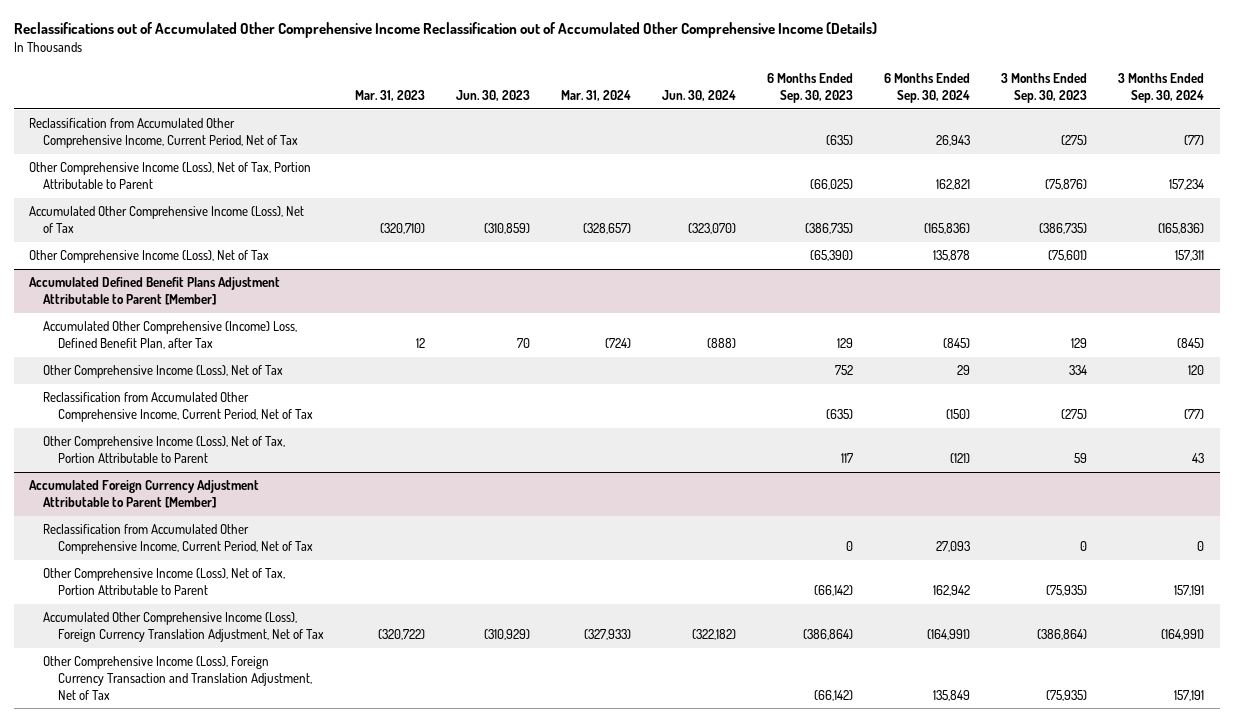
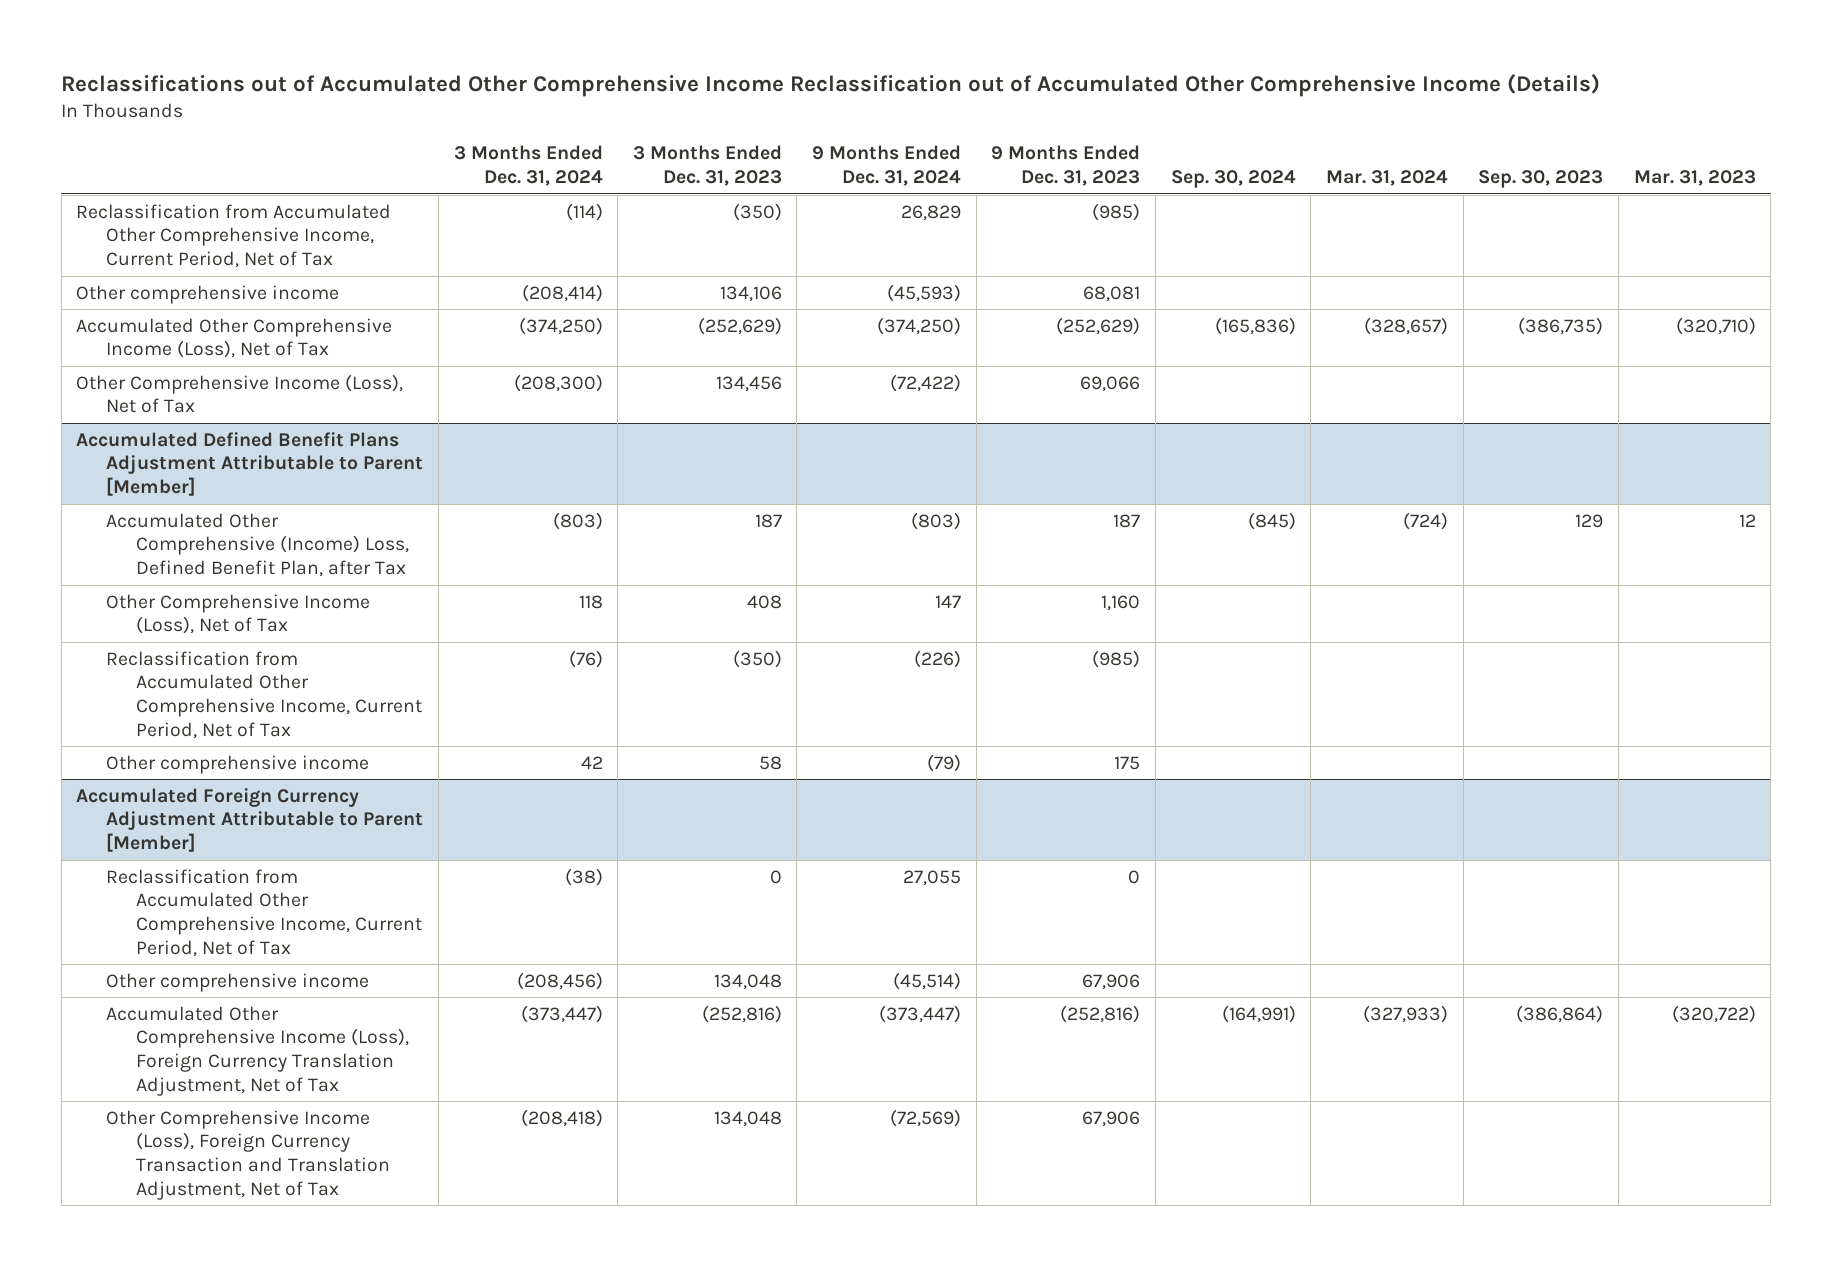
[455,89,530,101] Jun. 30, 2023 -> none
[661,89,736,101] Jun. 30, 2024 -> none
[766,73,853,103] 6 Months Ended Sep. 30, 2023 -> none
[884,73,971,103] 6 Months Ended Sep. 30, 2024 -> none
[1001,73,1088,103] 3 Months Ended Sep. 30, 2023 -> none
[1118,73,1205,103] 3 Months Ended Sep. 30, 2024 -> none
none -> [453,145,603,187] 3 Months Ended Dec. 31, 2024
none -> [632,145,782,187] 3 Months Ended Dec. 31, 2023
none -> [812,145,962,187] 9 Months Ended Dec. 31, 2024
none -> [991,145,1141,187] 9 Months Ended Dec. 31, 2023
none -> [1170,170,1296,189] Sep. 30, 2024
none -> [1478,170,1604,189] Sep. 30, 2023
[29,162,312,190] Other Comprehensive Income (Loss), Net of Tax, Portion Attributable to Parent -> [76,284,340,304] Other comprehensive income
[43,436,286,464] Other Comprehensive Income (Loss), Net of Tax, Portion Attributable to Parent -> [106,754,370,774] Other comprehensive income
[43,568,286,596] Other Comprehensive Income (Loss), Net of Tax, Portion Attributable to Parent -> [106,972,370,992] Other comprehensive income

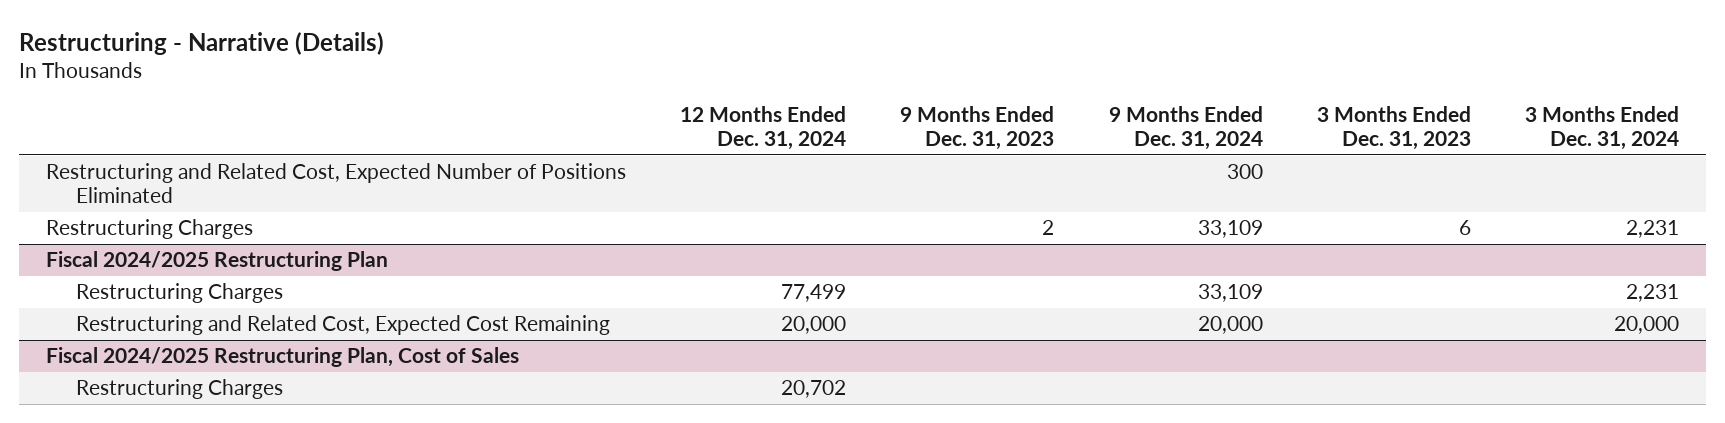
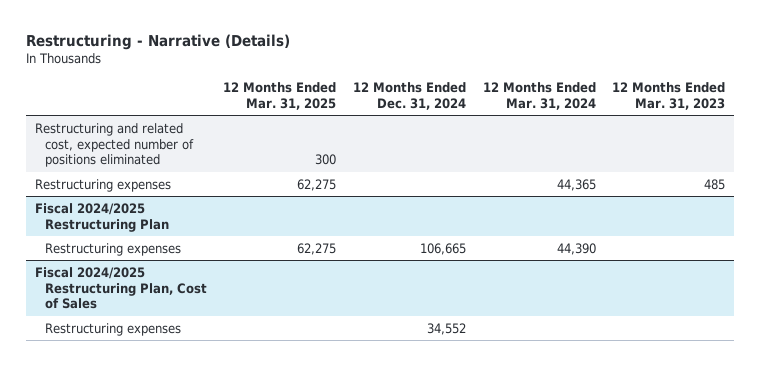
[900,105,1055,151] 9 Months Ended Dec. 31, 2023 -> none
[1108,105,1263,151] 9 Months Ended Dec. 31, 2024 -> none
[1317,105,1472,151] 3 Months Ended Dec. 31, 2023 -> none
[1525,105,1680,151] 3 Months Ended Dec. 31, 2024 -> none
none -> [223,82,337,110] 12 Months Ended Mar. 31, 2025
none -> [482,82,596,110] 12 Months Ended Mar. 31, 2024
none -> [612,82,726,110] 12 Months Ended Mar. 31, 2023
[45,163,626,204] Restructuring and Related Cost, Expected Number of Positions Eliminated -> [34,122,194,168] Restructuring and related cost, expected number of positions eliminated
[45,219,253,240] Restructuring Charges -> [34,178,171,192] Restructuring expenses
[76,315,611,336] Restructuring and Related Cost, Expected Cost Remaining -> none
[76,283,284,304] Restructuring Charges -> [44,242,181,256] Restructuring expenses
[781,284,847,303] 77,499 -> [420,242,467,255] 106,665
[76,379,284,400] Restructuring Charges -> [44,322,181,336] Restructuring expenses
[781,380,847,399] 20,702 -> [427,322,467,335] 34,552

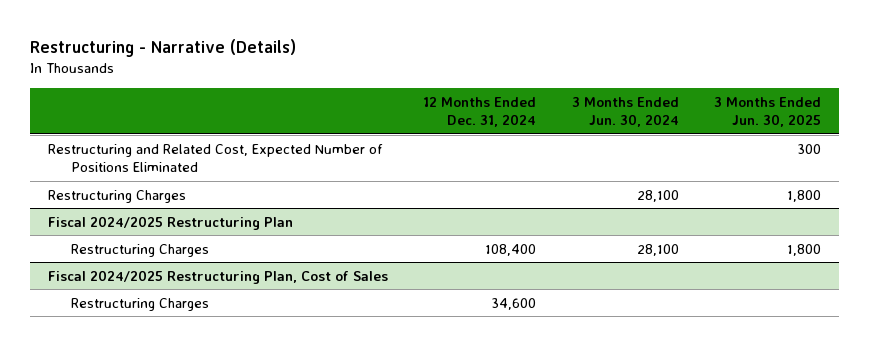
[223,82,337,110] 12 Months Ended Mar. 31, 2025 -> none
[482,82,596,110] 12 Months Ended Mar. 31, 2024 -> none
[612,82,726,110] 12 Months Ended Mar. 31, 2023 -> none
none -> [571,96,679,128] 3 Months Ended Jun. 30, 2024
none -> [714,96,822,128] 3 Months Ended Jun. 30, 2025
[34,122,194,168] Restructuring and related cost, expected number of positions eliminated -> [48,143,384,173] Restructuring and Related Cost, Expected Number of Positions Eliminated
[34,178,171,192] Restructuring expenses -> [48,189,187,203] Restructuring Charges
[44,242,181,256] Restructuring expenses -> [71,243,210,257] Restructuring Charges
[420,242,467,255] 106,665 -> [485,243,537,256] 108,400
[44,322,181,336] Restructuring expenses -> [71,297,210,311] Restructuring Charges
[427,322,467,335] 34,552 -> [491,297,537,310] 34,600

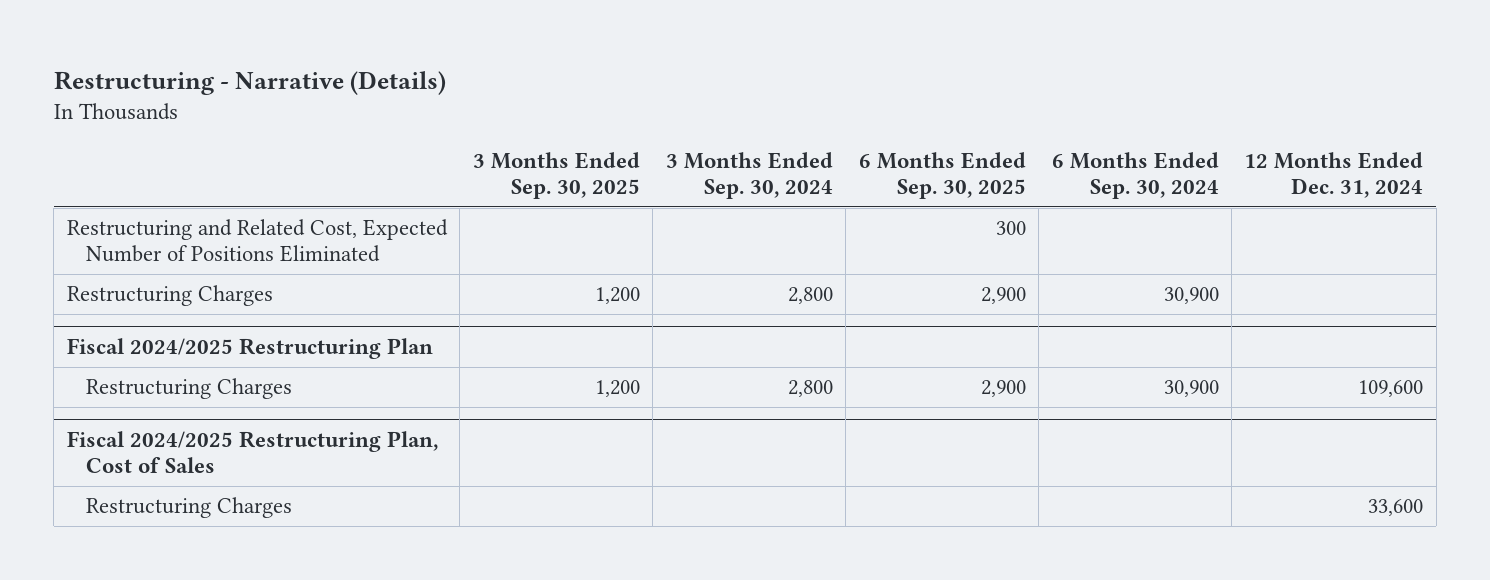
[571,96,679,128] 3 Months Ended Jun. 30, 2024 -> none
[714,96,822,128] 3 Months Ended Jun. 30, 2025 -> none
none -> [472,152,640,200] 3 Months Ended Sep. 30, 2025
none -> [665,152,833,200] 3 Months Ended Sep. 30, 2024
none -> [858,152,1026,200] 6 Months Ended Sep. 30, 2025
none -> [1051,152,1219,200] 6 Months Ended Sep. 30, 2024
[485,243,537,256] 108,400 -> [1358,380,1424,398] 109,600
[491,297,537,310] 34,600 -> [1368,499,1424,517] 33,600

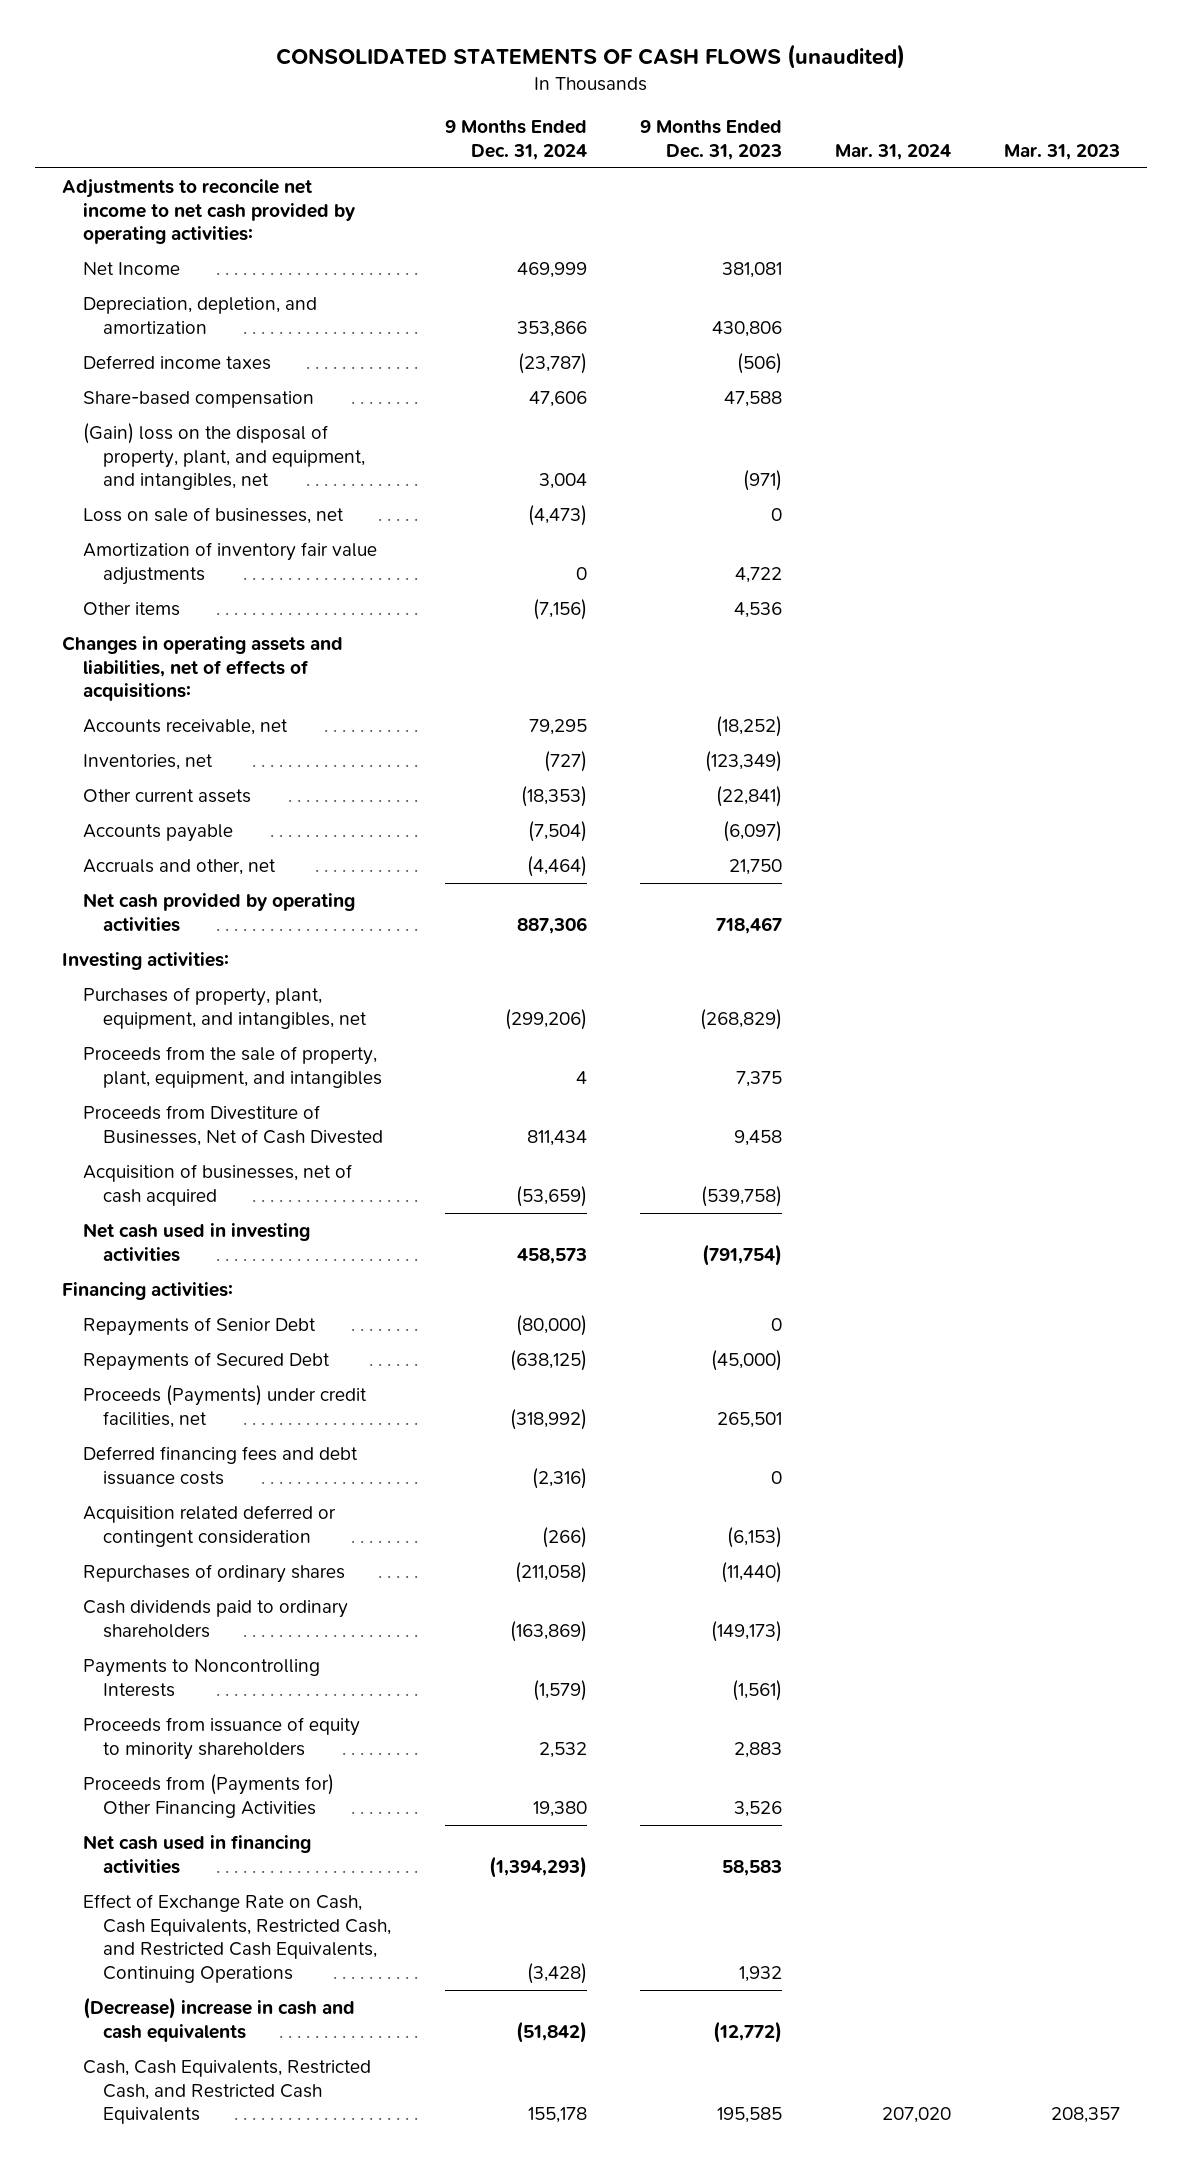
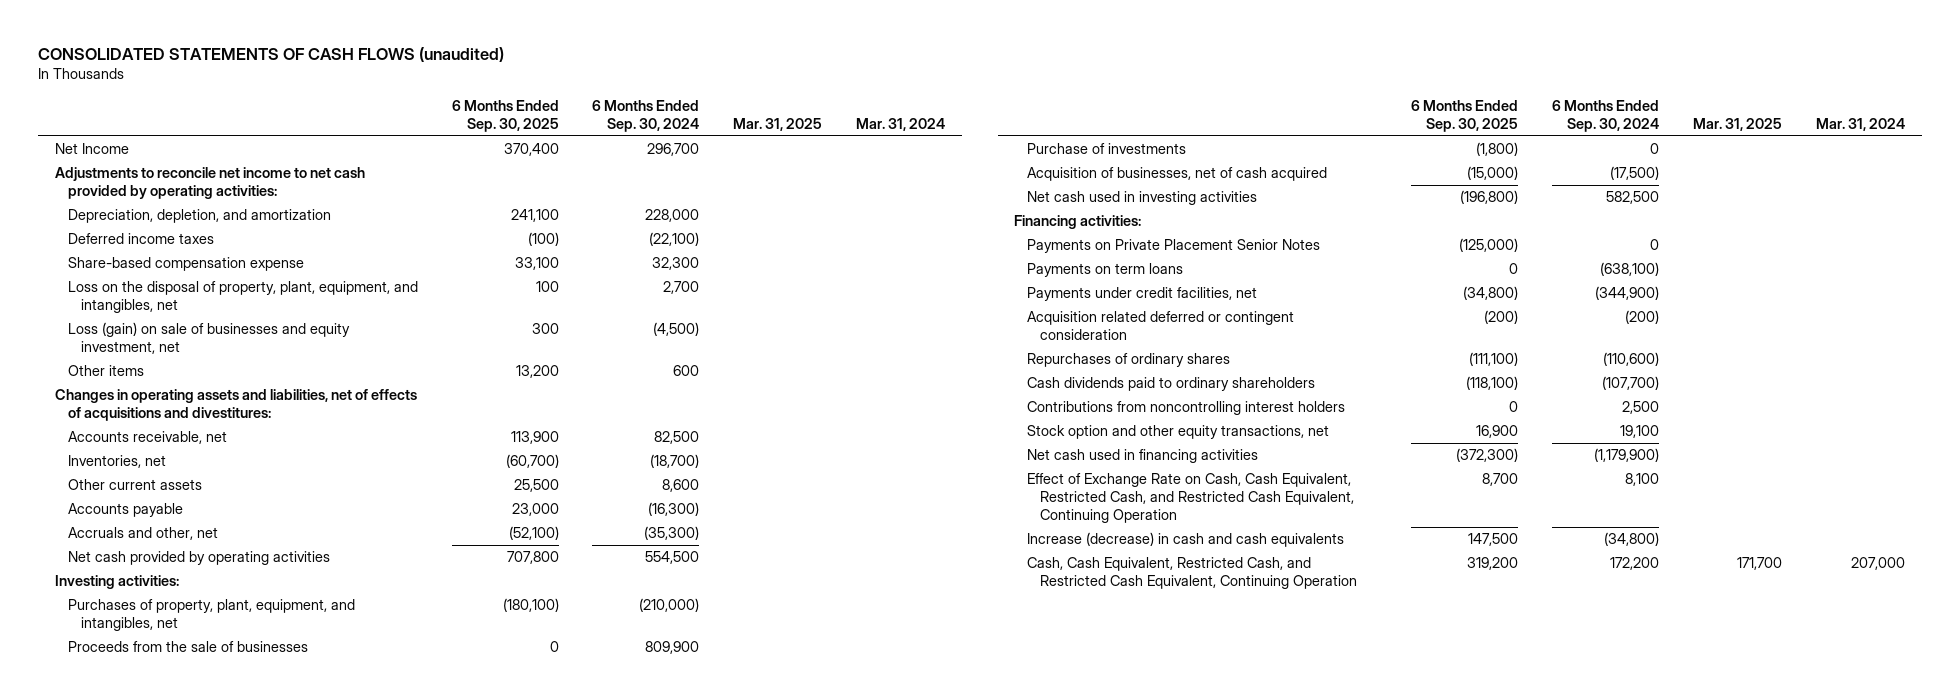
[444,119,587,160] 9 Months Ended Dec. 31, 2024 -> none
[639,119,782,160] 9 Months Ended Dec. 31, 2023 -> none
[1004,143,1121,160] Mar. 31, 2023 -> none
none -> [451,99,559,132] 6 Months Ended Sep. 30, 2025
none -> [592,99,700,132] 6 Months Ended Sep. 30, 2024
none -> [733,117,823,131] Mar. 31, 2025
[61,178,355,245] Adjustments to reconcile net income to net cash provided by operating activities: -> [54,167,365,200] Adjustments to reconcile net income to net cash provided by operating activities:
[82,541,377,585] Amortization of inventory fair value adjustments -> none
[82,390,314,408] Share-based compensation -> [67,257,304,272] Share-based compensation expense
[82,422,366,491] (Gain) loss on the disposal of property, plant, and equipment, and intangibles, net -> [67,281,418,314] Loss on the disposal of property, plant, equipment, and intangibles, net
[82,506,344,524] Loss on sale of businesses, net -> [67,322,350,355] Loss (gain) on sale of businesses and equity investment, net
[61,635,343,702] Changes in operating assets and liabilities, net of effects of acquisitions: -> [54,389,417,422] Changes in operating assets and liabilities, net of effects of acquisitions and divestitures:
[82,1045,383,1088] Proceeds from the sale of property, plant, equipment, and intangibles -> none
[82,1104,384,1146] Proceeds from Divestiture of Businesses, Net of Cash Divested -> [67,641,308,653] Proceeds from the sale of businesses
none -> [1027,143,1187,155] Purchase of investments
[82,1445,358,1485] Deferred financing fees and debt issuance costs -> none
[82,1316,316,1336] Repayments of Senior Debt -> [1027,239,1321,254] Payments on Private Placement Senior Notes
[82,1351,330,1371] Repayments of Secured Debt -> [1027,263,1184,278] Payments on term loans
[82,1384,367,1428] Proceeds (Payments) under credit facilities, net -> [1027,287,1258,302] Payments under credit facilities, net
[82,1658,320,1697] Payments to Noncontrolling Interests -> none
[82,1716,360,1760] Proceeds from issuance of equity to minority shareholders -> [1027,401,1346,416] Contributions from noncontrolling interest holders
[82,1773,334,1818] Proceeds from (Payments for) Other Financing Activities -> [1027,425,1330,440] Stock option and other equity transactions, net
[82,1893,392,1984] Effect of Exchange Rate on Cash, Cash Equivalents, Restricted Cash, and Restricted Cash Equivalents, Continuing Operations -> [1027,473,1355,524] Effect of Exchange Rate on Cash, Cash Equivalent, Restricted Cash, and Restricted Cash Equivalent, Continuing Operation
[82,1996,355,2042] (Decrease) increase in cash and cash equivalents -> [1027,532,1345,548] Increase (decrease) in cash and cash equivalents
[82,2059,371,2125] Cash, Cash Equivalents, Restricted Cash, and Restricted Cash Equivalents -> [1027,557,1358,590] Cash, Cash Equivalent, Restricted Cash, and Restricted Cash Equivalent, Continuing Operation
[882,2107,952,2124] 207,020 -> [1850,557,1905,571] 207,000

